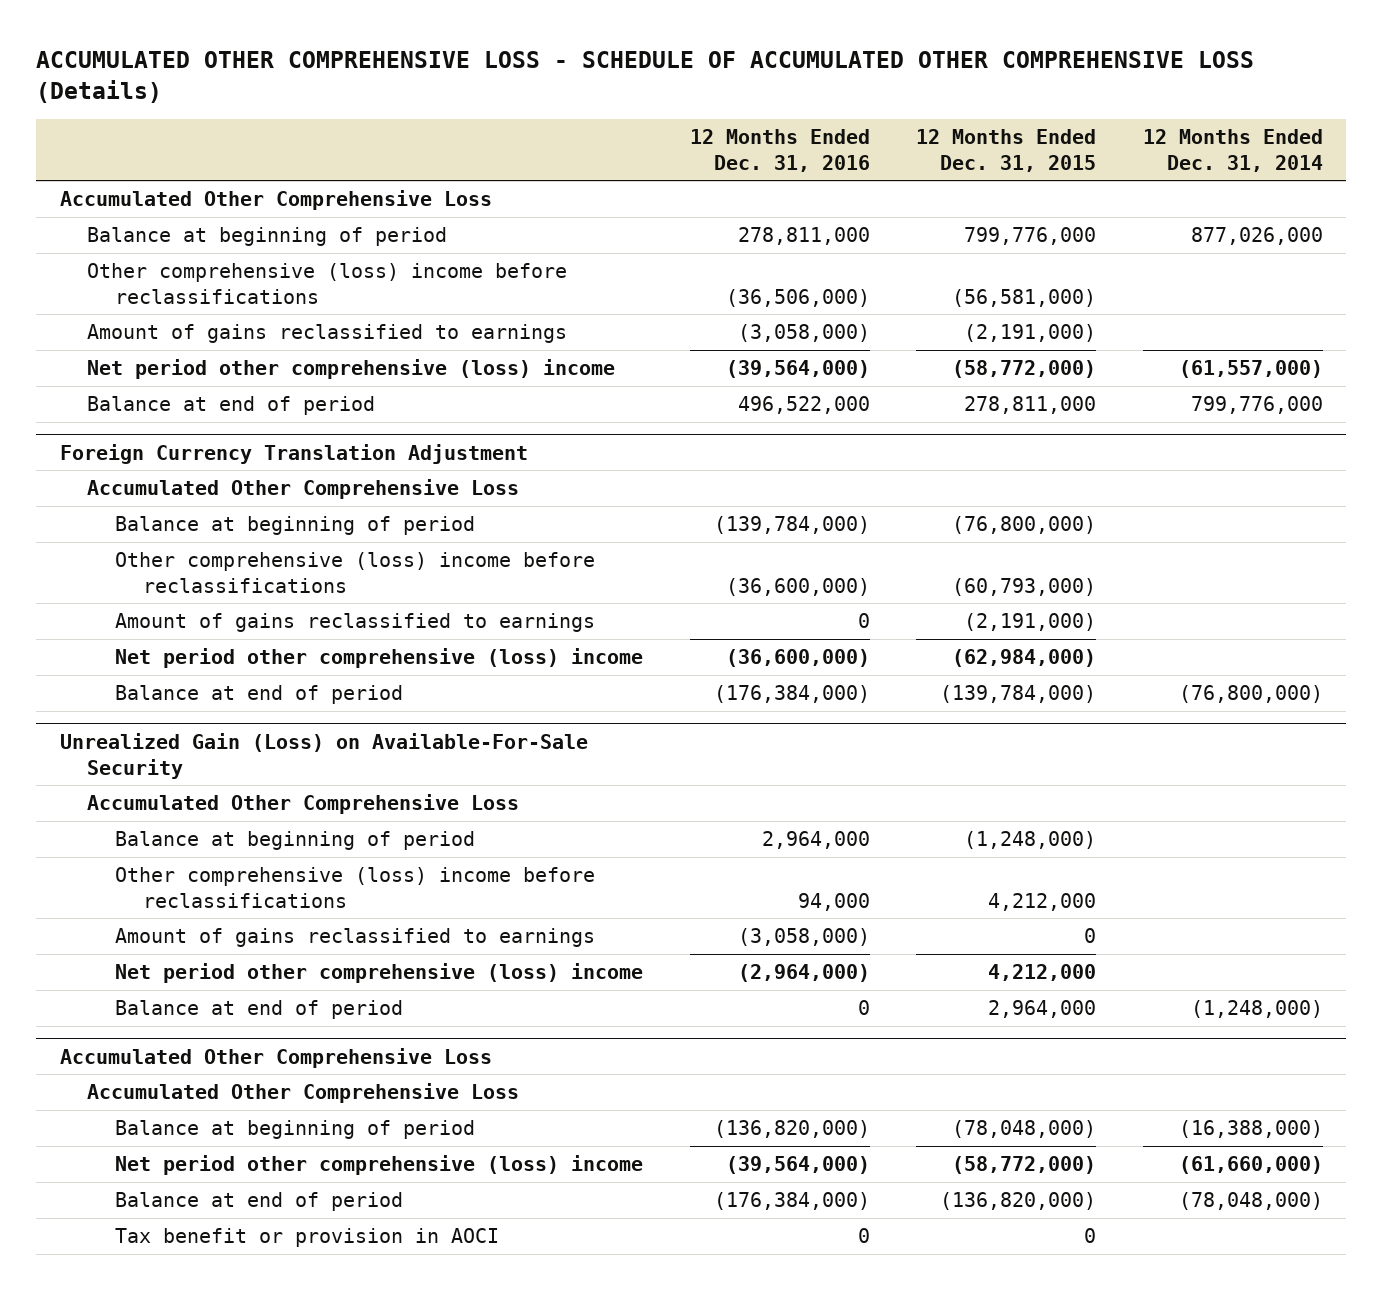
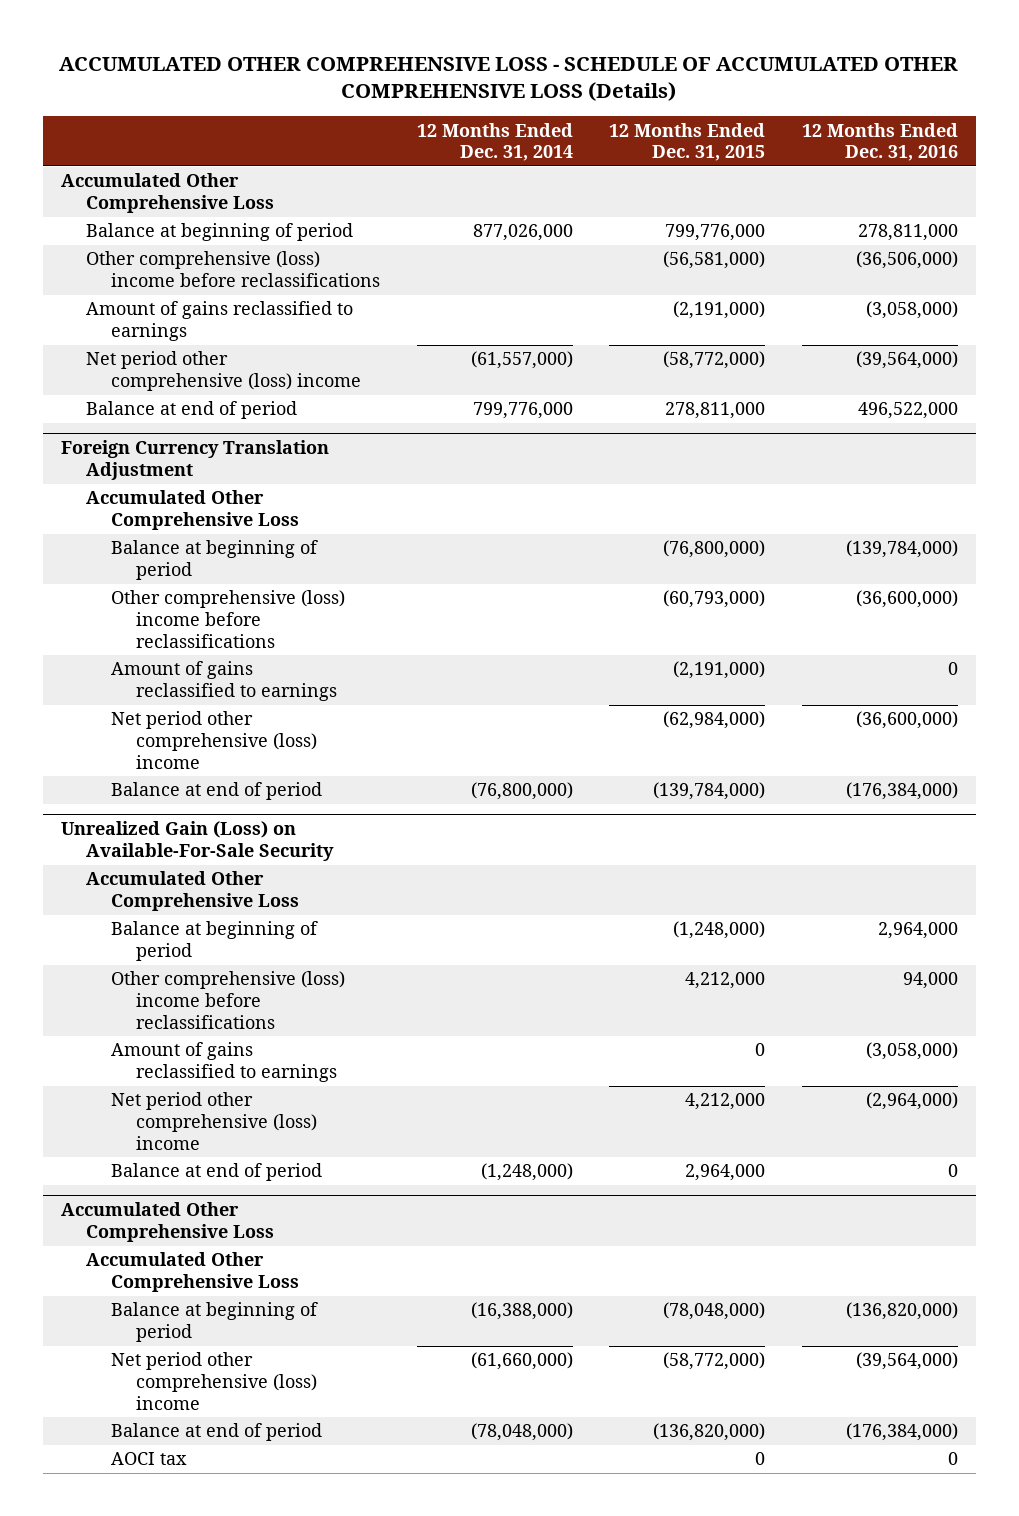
[115,1228,500,1248] Tax benefit or provision in AOCI -> none
none -> [111,1452,188,1466] AOCI tax

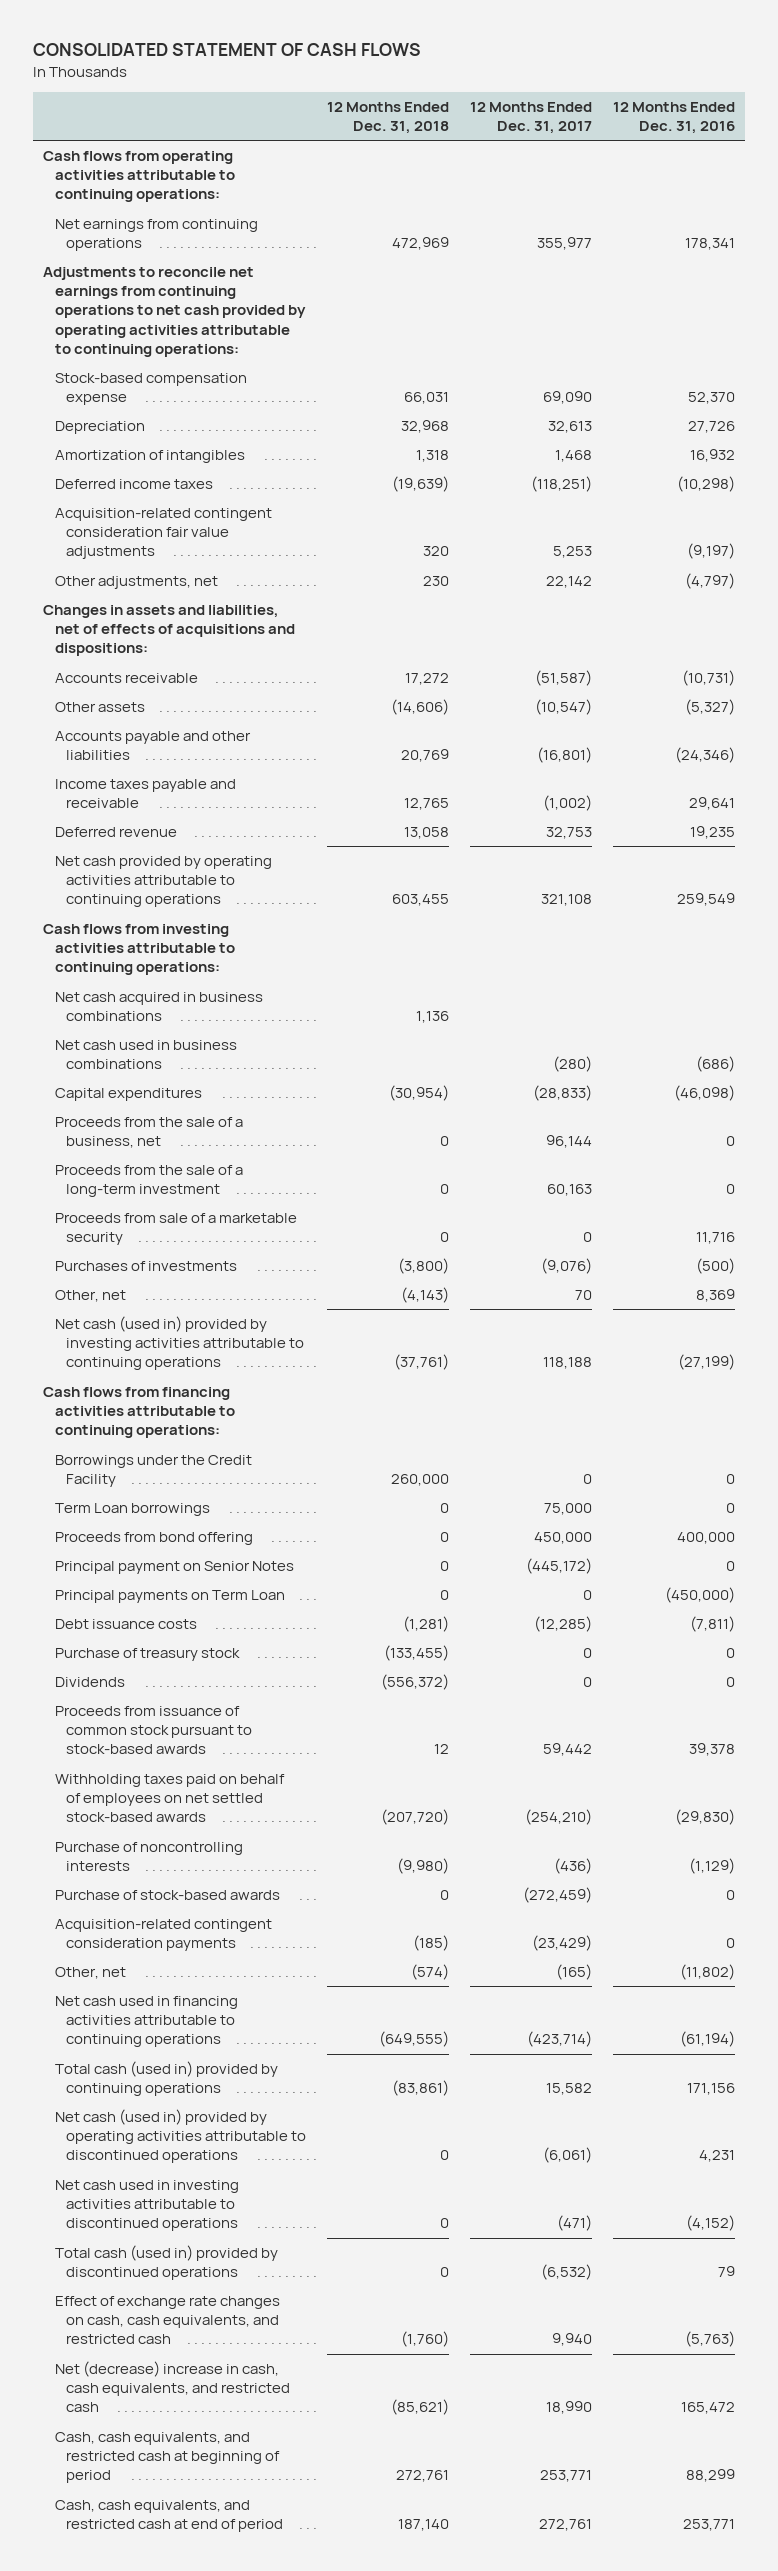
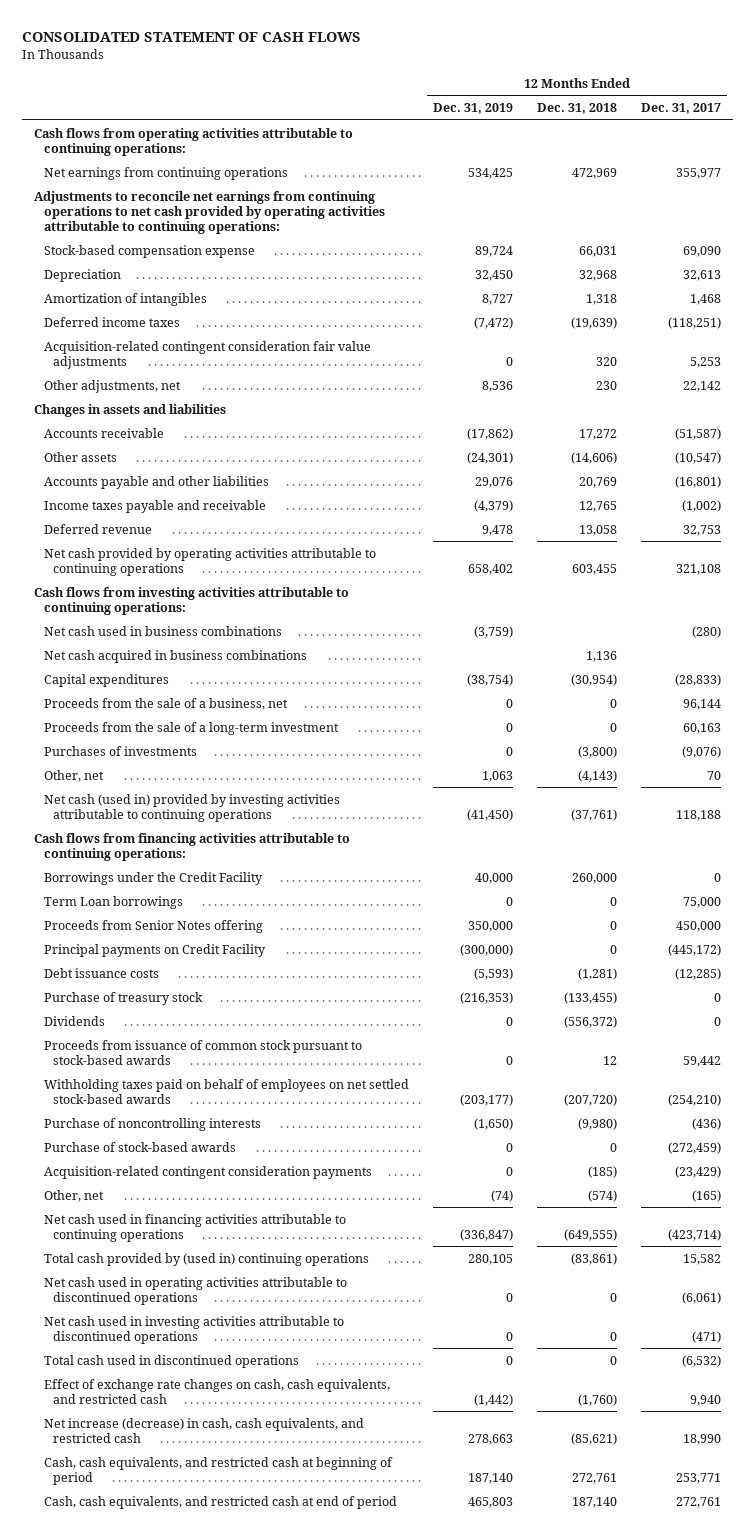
[612,101,735,134] 12 Months Ended Dec. 31, 2016 -> none
none -> [432,103,513,115] Dec. 31, 2019
[43,605,295,657] Changes in assets and liabilities, net of effects of acquisitions and dispositions: -> [34,403,227,417] Changes in assets and liabilities
[54,992,263,1022] Net cash acquired in business combinations -> [43,649,307,663] Net cash acquired in business combinations
[54,1213,297,1246] Proceeds from sale of a marketable security -> none
[54,1561,294,1575] Principal payment on Senior Notes -> none
[54,1532,253,1546] Proceeds from bond offering -> [43,919,263,933] Proceeds from Senior Notes offering
[54,1590,285,1604] Principal payments on Term Loan -> [43,943,266,957] Principal payments on Credit Facility
[582,1590,592,1601] 0 -> [667,943,721,956] (445,172)
[54,2061,278,2097] Total cash (used in) provided by continuing operations -> [43,1252,369,1266] Total cash provided by (used in) continuing operations
[54,2109,307,2164] Net cash (used in) provided by operating activities attributable to discontinued operations -> [43,1276,347,1305] Net cash used in operating activities attributable to discontinued operations
[54,2245,278,2281] Total cash (used in) provided by discontinued operations -> [43,1354,299,1368] Total cash used in discontinued operations
[54,2361,291,2413] Net (decrease) increase in cash, cash equivalents, and restricted cash -> [43,1417,364,1443] Net increase (decrease) in cash, cash equivalents, and restricted cash

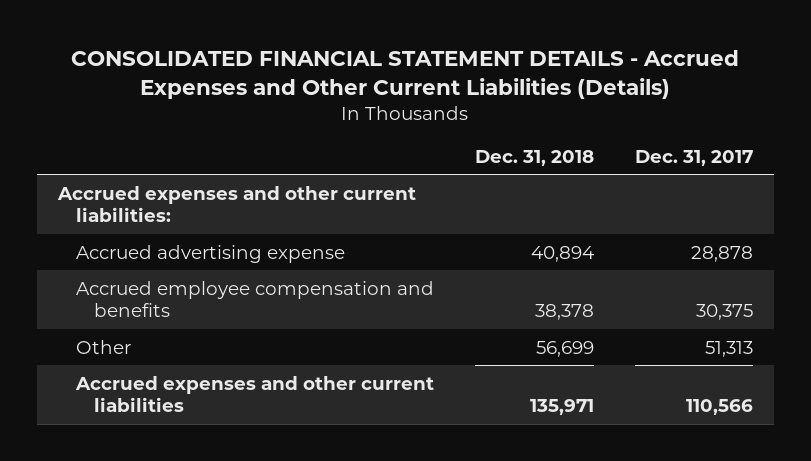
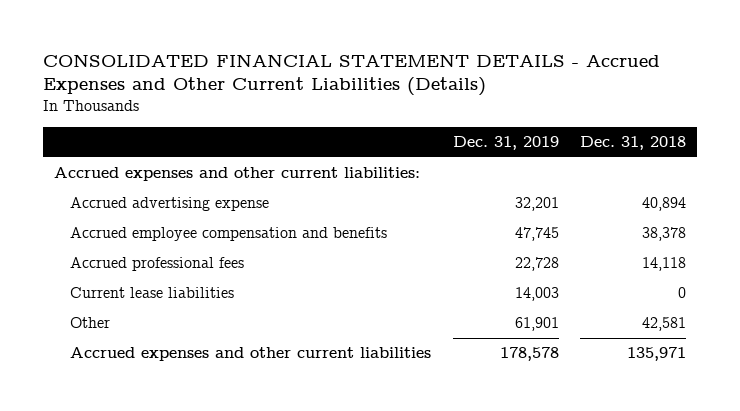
[635,149,754,166] Dec. 31, 2017 -> none
none -> [452,136,559,151] Dec. 31, 2019
none -> [70,257,245,272] Accrued professional fees
none -> [70,287,235,299] Current lease liabilities
[535,340,594,357] 56,699 -> [642,317,687,332] 42,581

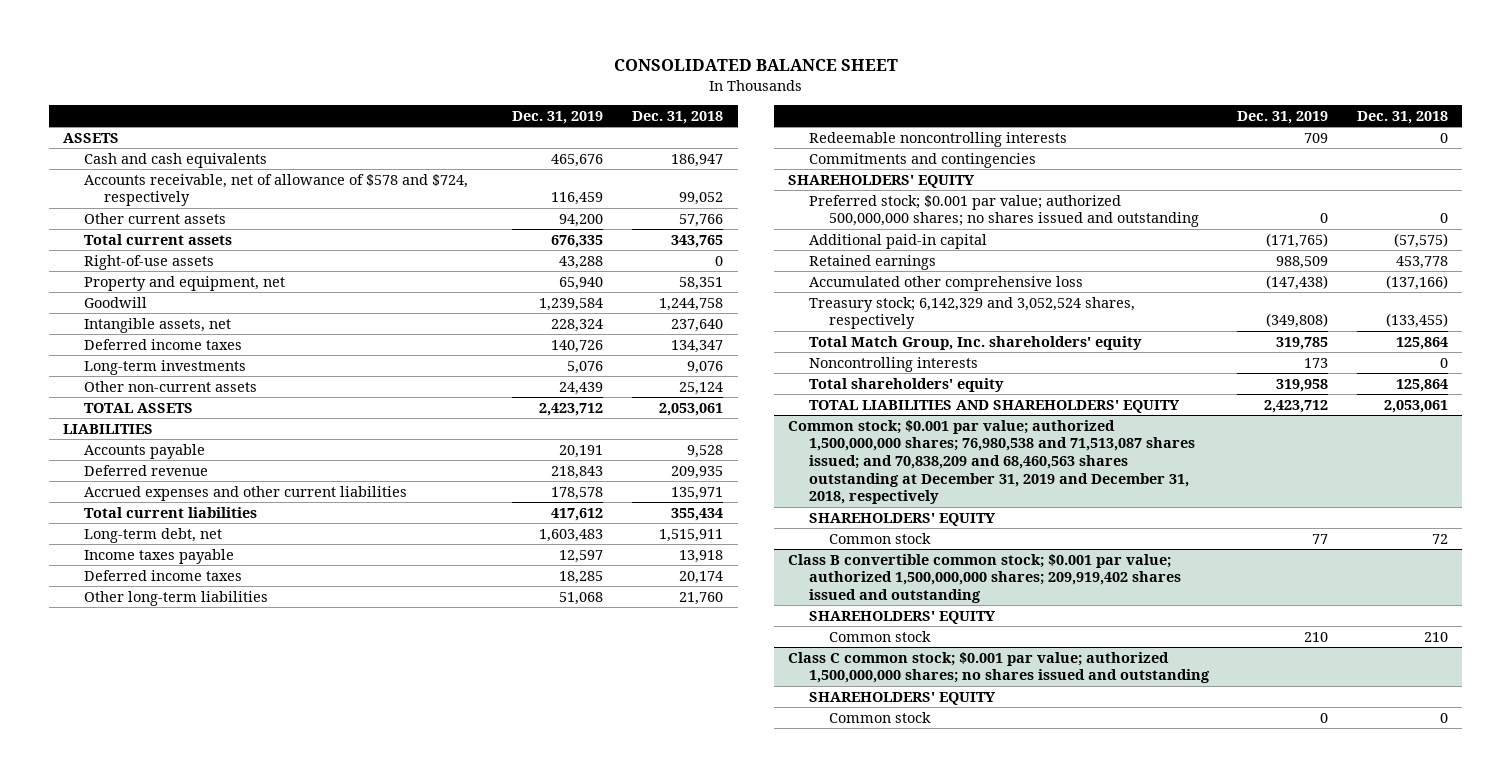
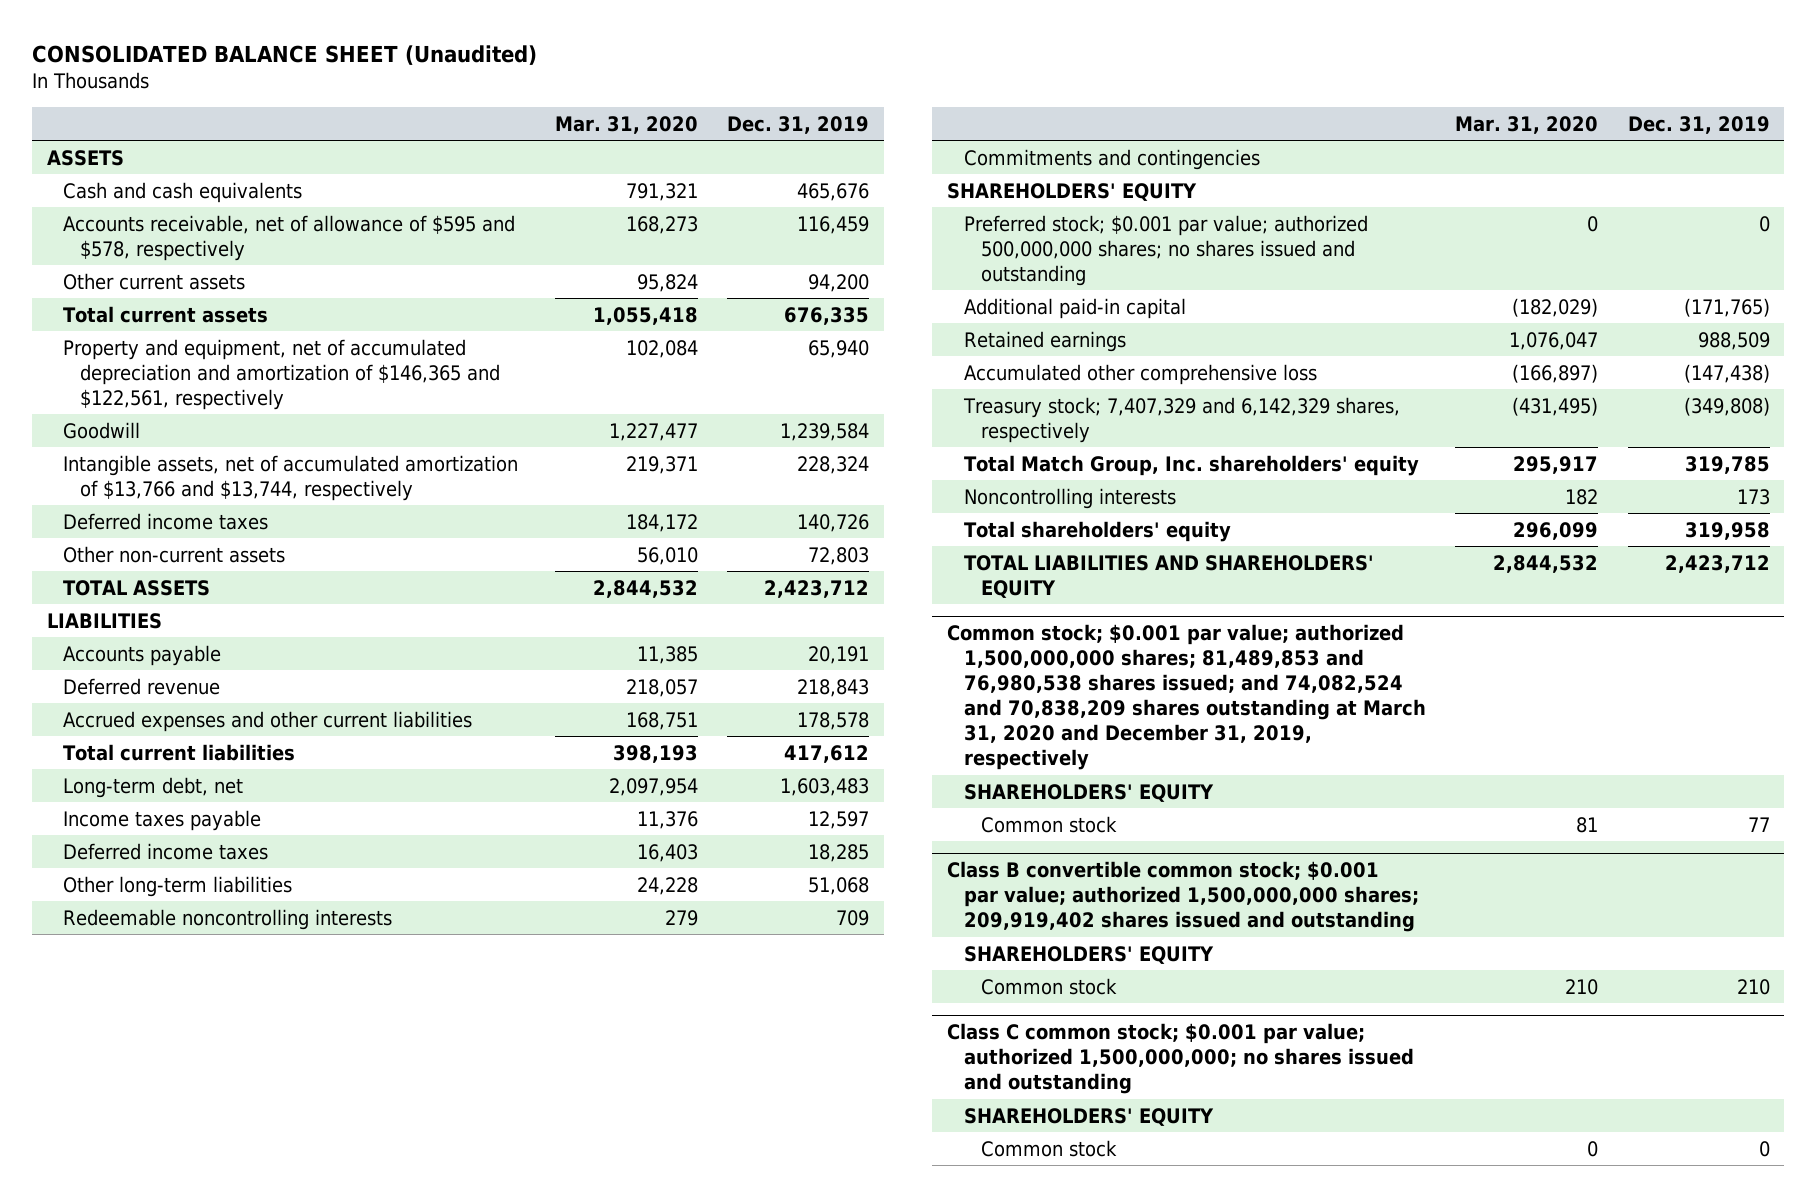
[613,59,898,72] CONSOLIDATED BALANCE SHEET -> [31,44,537,65] CONSOLIDATED BALANCE SHEET (Unaudited)
[632,110,724,124] Dec. 31, 2018 -> none
none -> [554,116,698,135] Mar. 31, 2020
[83,173,468,207] Accounts receivable, net of allowance of $578 and $724, respectively -> [63,214,516,261] Accounts receivable, net of allowance of $595 and $578, respectively
[83,254,214,270] Right-of-use assets -> none
[83,275,285,291] Property and equipment, net -> [63,338,501,410] Property and equipment, net of accumulated depreciation and amortization of $146,365 and $122,561, respectively
[83,317,231,333] Intangible assets, net -> [63,454,519,501] Intangible assets, net of accumulated amortization of $13,766 and $13,744, respectively
[83,359,246,375] Long-term investments -> none
[559,381,604,395] 24,439 -> [808,546,870,565] 72,803
[808,296,1135,330] Treasury stock; 6,142,329 and 3,052,524 shares, respectively -> [962,396,1400,443] Treasury stock; 7,407,329 and 6,142,329 shares, respectively
[787,419,1195,505] Common stock; $0.001 par value; authorized 1,500,000,000 shares; 76,980,538 and 71,513,087 shares issued; and 70,838,209 and 68,460,563 shares outstanding at December 31, 2019 and December 31, 2018, respectively -> [947,624,1426,771] Common stock; $0.001 par value; authorized 1,500,000,000 shares; 81,489,853 and 76,980,538 shares issued; and 74,082,524 and 70,838,209 shares outstanding at March 31, 2020 and December 31, 2019, respectively
[787,651,1210,684] Class C common stock; $0.001 par value; authorized 1,500,000,000 shares; no shares issued and outstanding -> [947,1023,1414,1095] Class C common stock; $0.001 par value; authorized 1,500,000,000; no shares issued and outstanding

